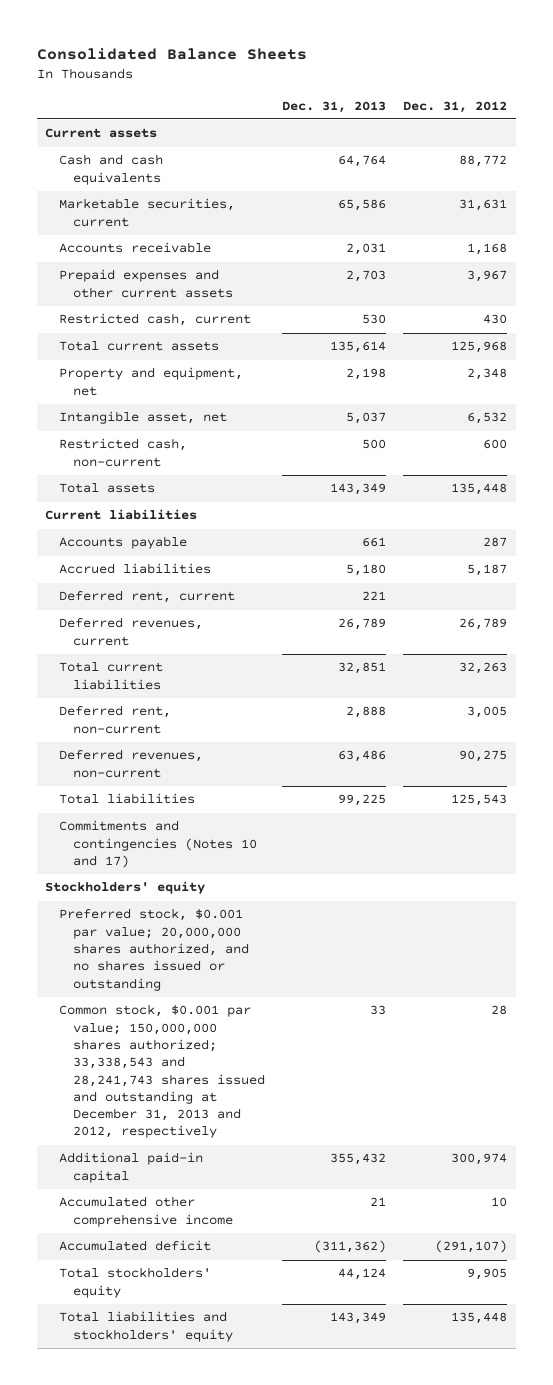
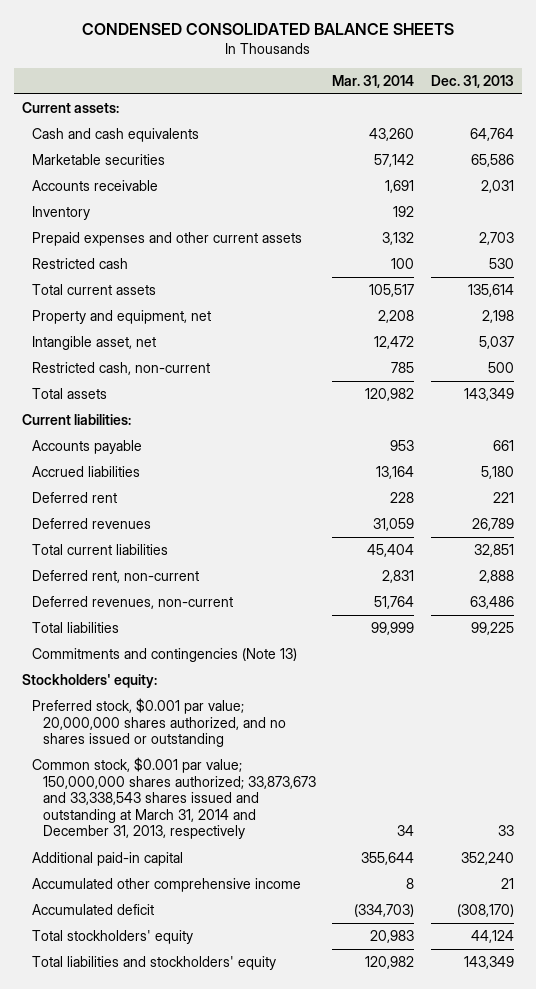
[36,48,307,61] Consolidated Balance Sheets -> [81,23,454,36] CONDENSED CONSOLIDATED BALANCE SHEETS
[403,100,508,113] Dec. 31, 2012 -> none
none -> [332,74,415,88] Mar. 31, 2014
[45,128,158,139] Current assets -> [22,102,120,114] Current assets:
[59,198,236,227] Marketable securities, current -> [32,154,166,166] Marketable securities
none -> [32,206,91,221] Inventory
[59,313,252,327] Restricted cash, current -> [32,258,129,270] Restricted cash
[45,509,198,521] Current liabilities -> [22,414,132,426] Current liabilities:
[59,590,236,604] Deferred rent, current -> [32,492,118,504] Deferred rent
[59,617,204,646] Deferred revenues, current -> [32,518,152,530] Deferred revenues
[59,820,258,869] Commitments and contingencies (Notes 10 and 17) -> [32,648,298,663] Commitments and contingencies (Note 13)
[45,881,206,895] Stockholders' equity -> [22,674,158,689] Stockholders' equity:
[59,1004,266,1139] Common stock, $0.001 par value; 150,000,000 shares authorized; 33,338,543 and 28,241,743 shares issued and outstanding at December 31, 2013 and 2012, respectively -> [32,757,316,840] Common stock, $0.001 par value; 150,000,000 shares authorized; 33,873,673 and 33,338,543 shares issued and outstanding at March 31, 2014 and December 31, 2013, respectively
[330,1153,387,1166] 355,432 -> [460,852,514,866] 352,240
[314,1240,387,1254] (311,362) -> [456,904,514,918] (308,170)

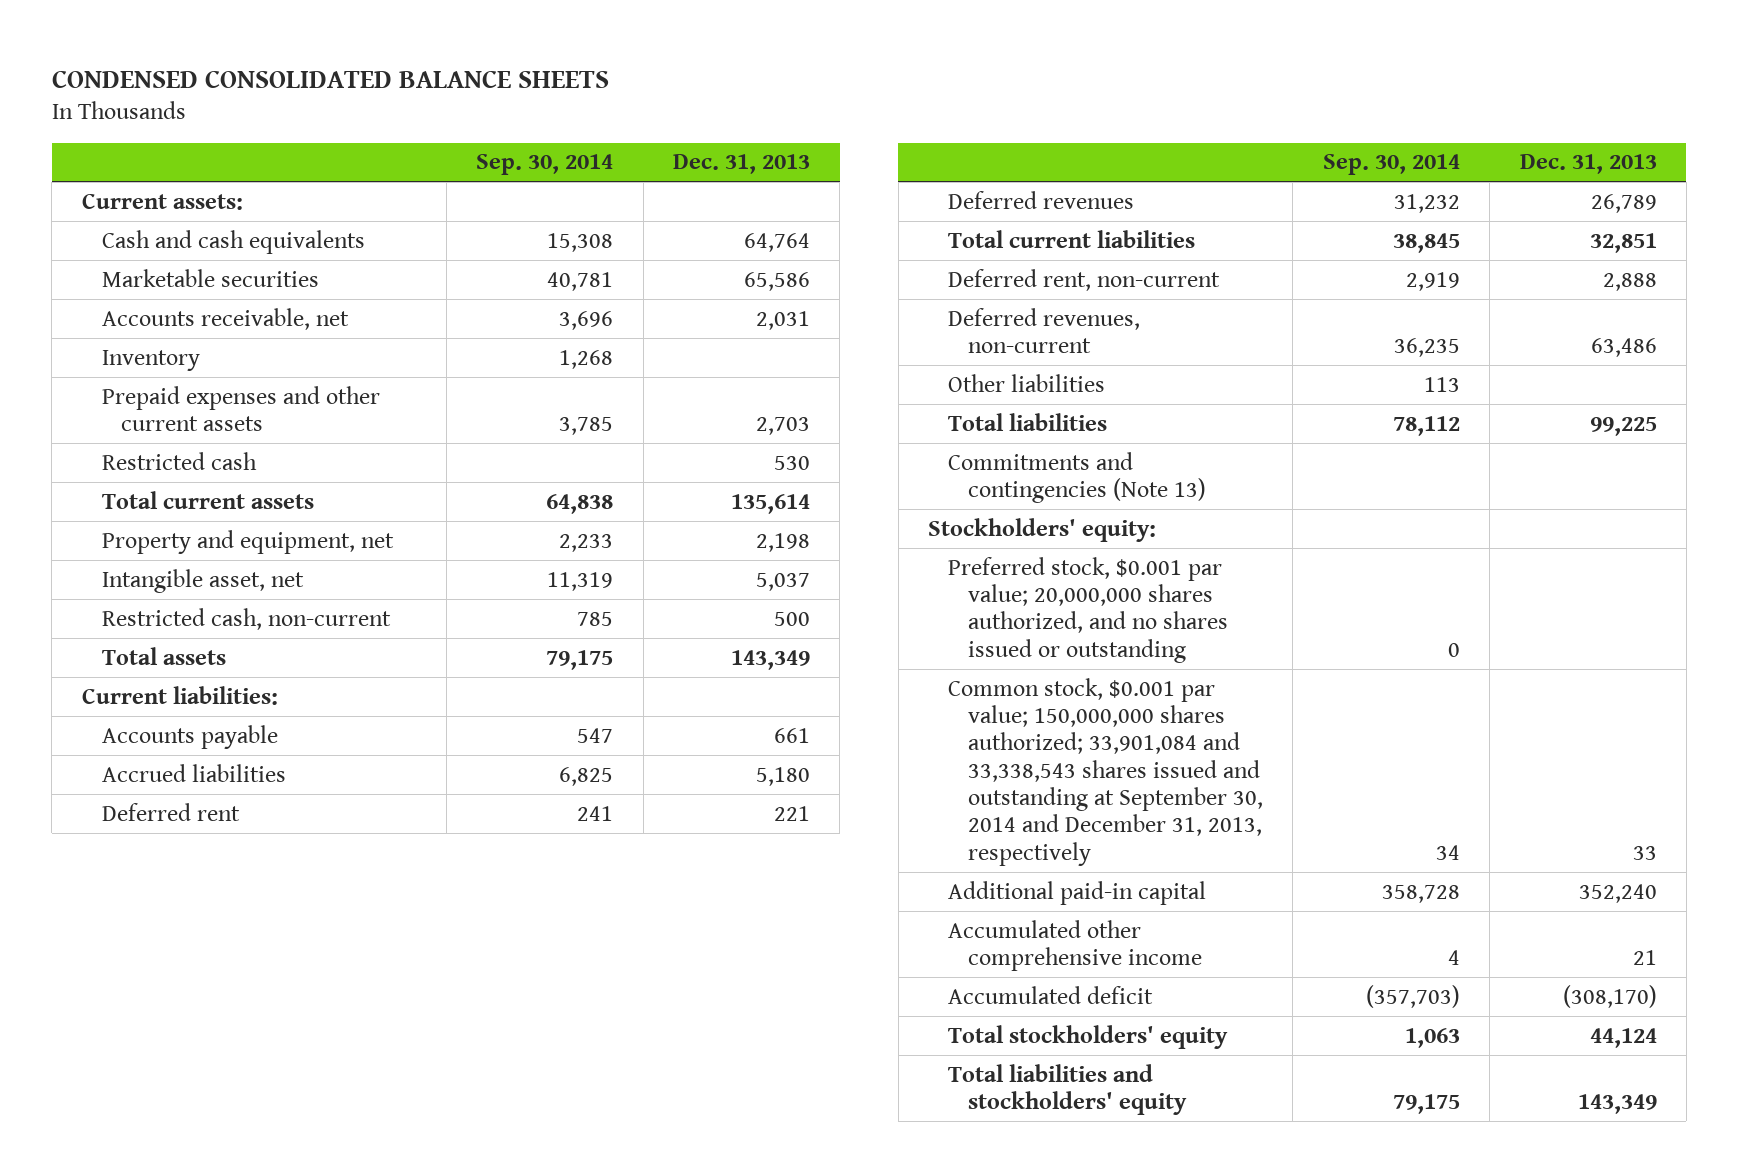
[332,74,415,88] Mar. 31, 2014 -> none
none -> [476,154,614,176] Sep. 30, 2014
[32,180,159,192] Accounts receivable -> [101,307,349,330] Accounts receivable, net
none -> [948,373,1106,392] Other liabilities
[32,757,316,840] Common stock, $0.001 par value; 150,000,000 shares authorized; 33,873,673 and 33,338,543 shares issued and outstanding at March 31, 2014 and December 31, 2013, respectively -> [948,677,1263,866] Common stock, $0.001 par value; 150,000,000 shares authorized; 33,901,084 and 33,338,543 shares issued and outstanding at September 30, 2014 and December 31, 2013, respectively

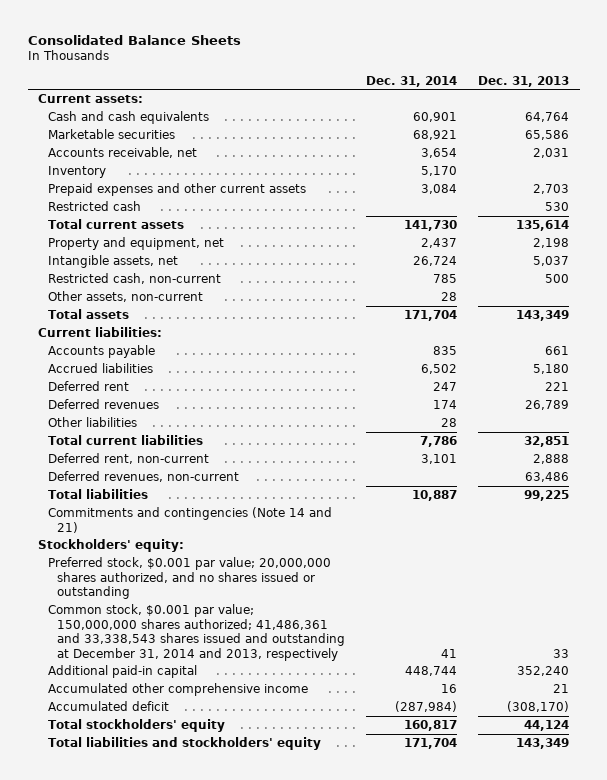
[51,69,609,88] CONDENSED CONSOLIDATED BALANCE SHEETS -> [27,35,241,46] Consolidated Balance Sheets
[476,154,614,176] Sep. 30, 2014 -> none
none -> [366,75,458,87] Dec. 31, 2014
[101,568,304,593] Intangible asset, net -> [47,254,178,268] Intangible assets, net
none -> [47,290,203,302] Other assets, non-current
[948,373,1106,392] Other liabilities -> [47,416,137,427] Other liabilities
[948,451,1206,503] Commitments and contingencies (Note 13) -> [47,506,332,533] Commitments and contingencies (Note 14 and 21)
[948,677,1263,866] Common stock, $0.001 par value; 150,000,000 shares authorized; 33,901,084 and 33,338,543 shares issued and outstanding at September 30, 2014 and December 31, 2013, respectively -> [47,603,346,661] Common stock, $0.001 par value; 150,000,000 shares authorized; 41,486,361 and 33,338,543 shares issued and outstanding at December 31, 2014 and 2013, respectively

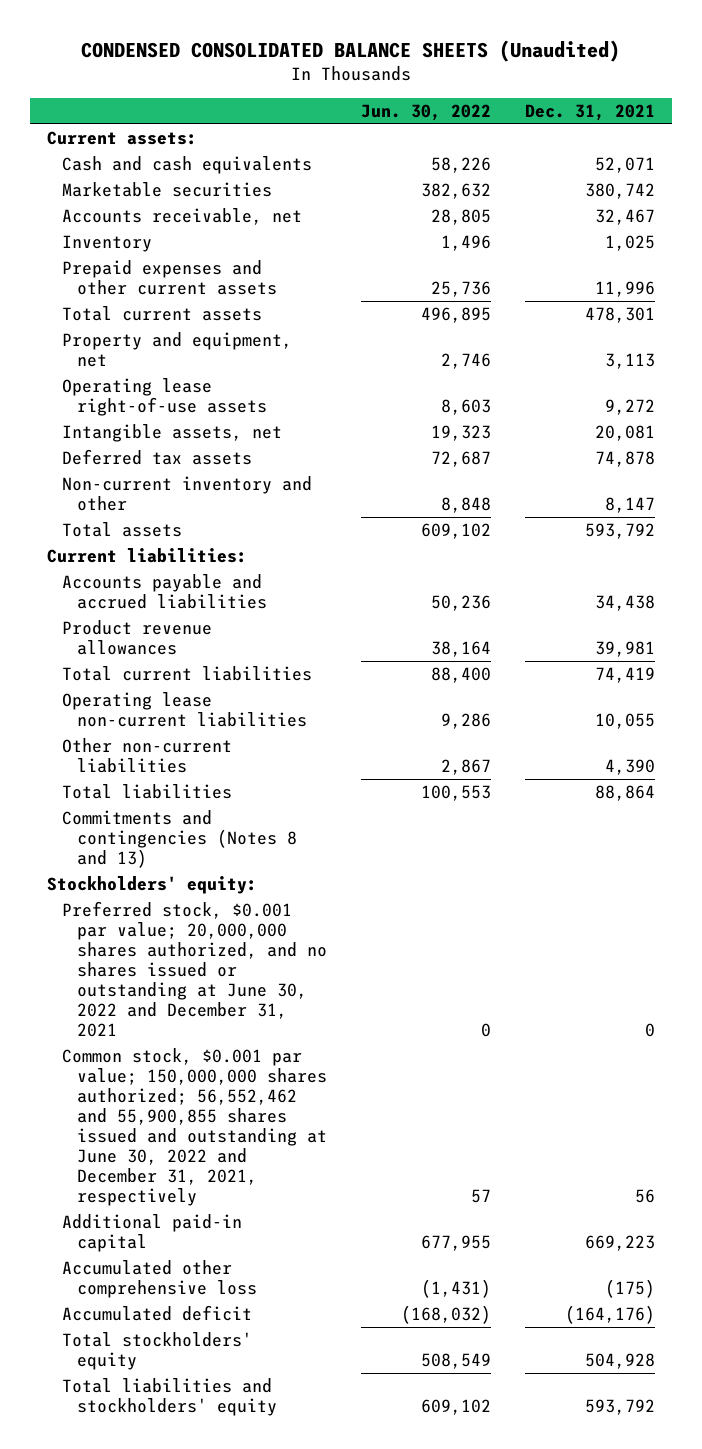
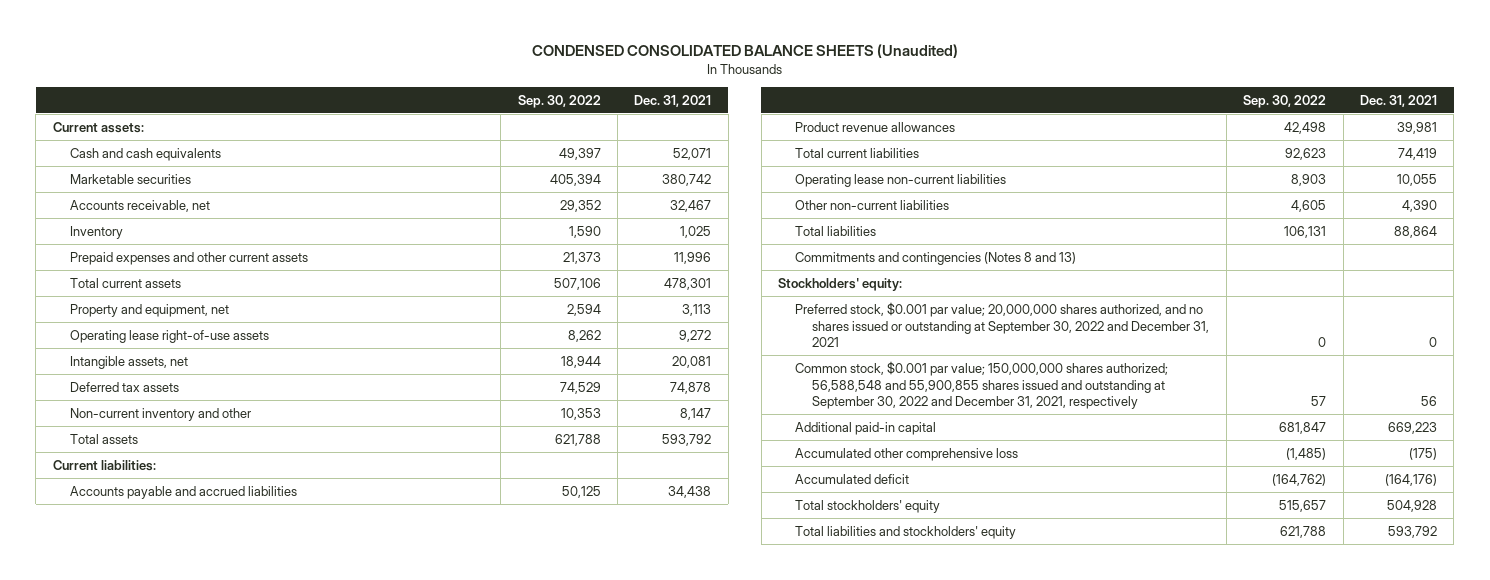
[361,103,492,121] Jun. 30, 2022 -> none
none -> [517,94,601,108] Sep. 30, 2022
[62,900,328,1038] Preferred stock, $0.001 par value; 20,000,000 shares authorized, and no shares issued or outstanding at June 30, 2022 and December 31, 2021 -> [795,301,1210,348] Preferred stock, $0.001 par value; 20,000,000 shares authorized, and no shares issued or outstanding at September 30, 2022 and December 31, 2021
[62,1047,328,1207] Common stock, $0.001 par value; 150,000,000 shares authorized; 56,552,462 and 55,900,855 shares issued and outstanding at June 30, 2022 and December 31, 2021, respectively -> [795,360,1169,410] Common stock, $0.001 par value; 150,000,000 shares authorized; 56,588,548 and 55,900,855 shares issued and outstanding at September 30, 2022 and December 31, 2021, respectively

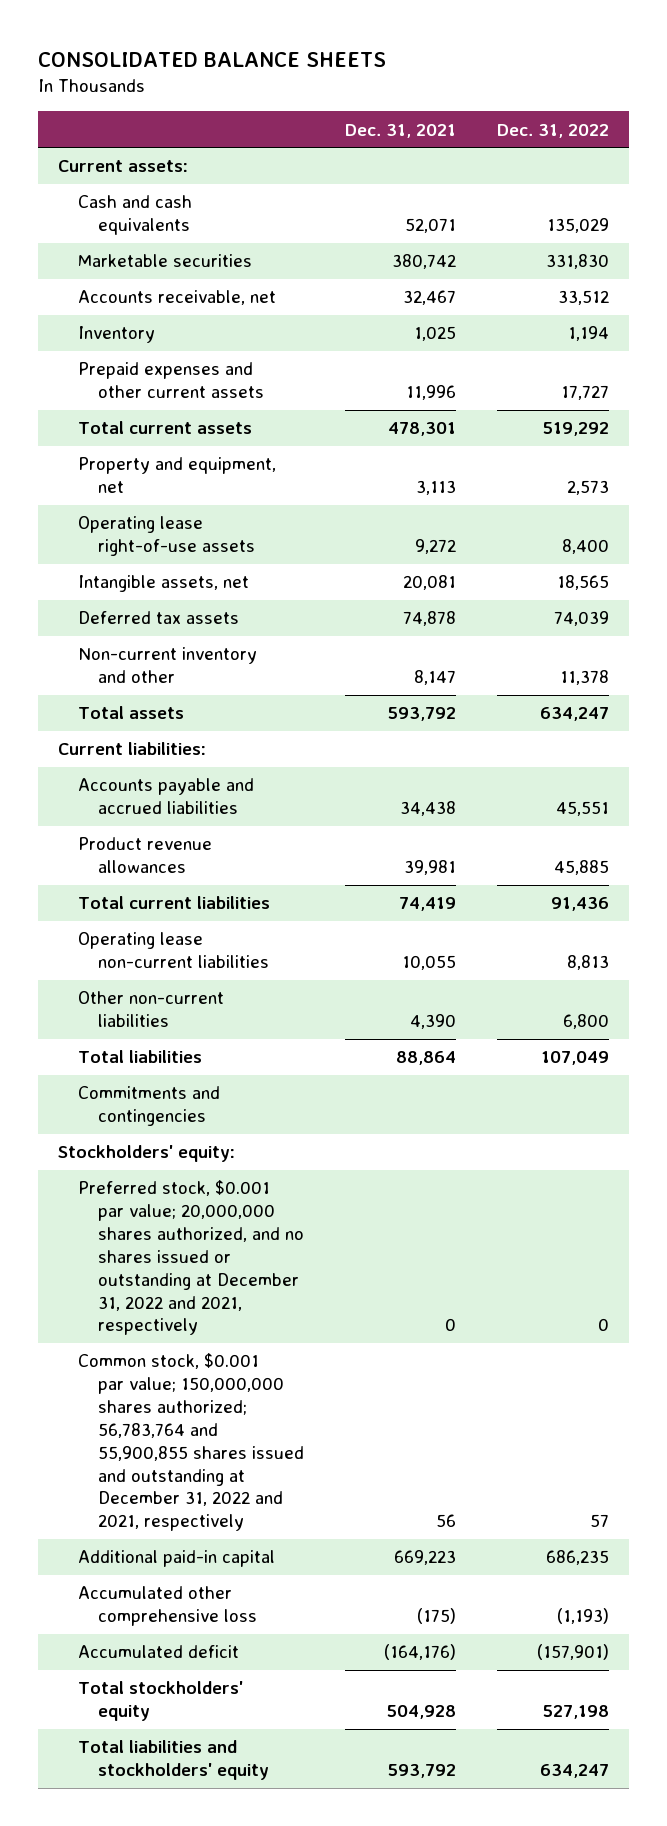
[531,44,958,59] CONDENSED CONSOLIDATED BALANCE SHEETS (Unaudited) -> [38,52,387,68] CONSOLIDATED BALANCE SHEETS
[517,94,601,108] Sep. 30, 2022 -> none
none -> [496,123,609,138] Dec. 31, 2022
[795,251,1077,265] Commitments and contingencies (Notes 8 and 13) -> [78,1086,221,1127] Commitments and contingencies
[795,301,1210,348] Preferred stock, $0.001 par value; 20,000,000 shares authorized, and no shares issued or outstanding at September 30, 2022 and December 31, 2021 -> [78,1180,305,1336] Preferred stock, $0.001 par value; 20,000,000 shares authorized, and no shares issued or outstanding at December 31, 2022 and 2021, respectively
[795,360,1169,410] Common stock, $0.001 par value; 150,000,000 shares authorized; 56,588,548 and 55,900,855 shares issued and outstanding at September 30, 2022 and December 31, 2021, respectively -> [78,1353,305,1532] Common stock, $0.001 par value; 150,000,000 shares authorized; 56,783,764 and 55,900,855 shares issued and outstanding at December 31, 2022 and 2021, respectively

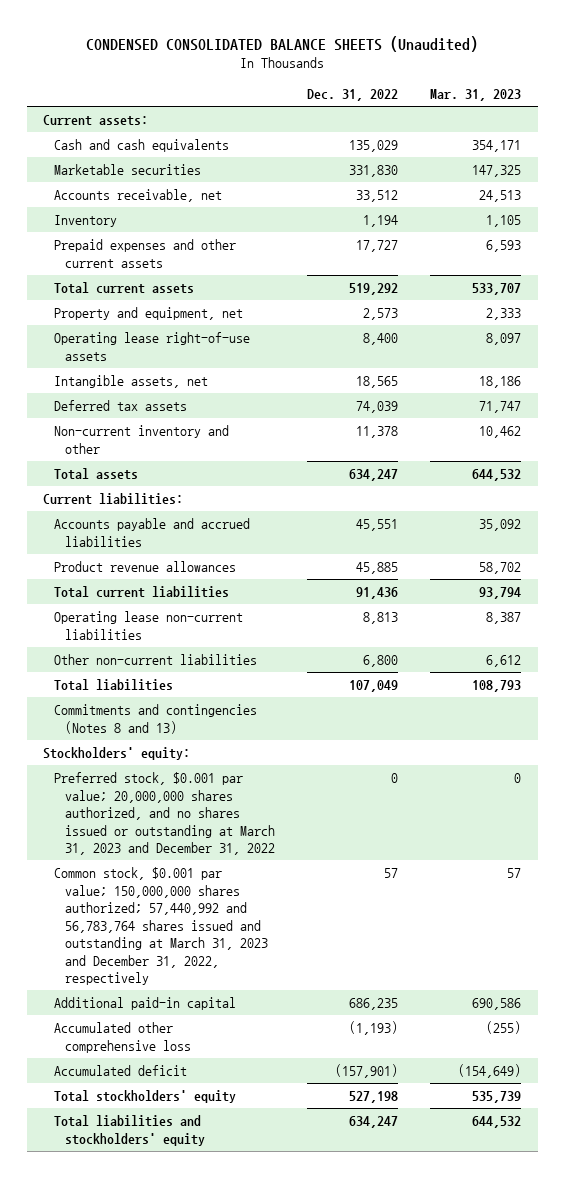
[38,52,387,68] CONSOLIDATED BALANCE SHEETS -> [86,35,479,52] CONDENSED CONSOLIDATED BALANCE SHEETS (Unaudited)
[344,123,456,138] Dec. 31, 2021 -> none
none -> [430,89,522,102] Mar. 31, 2023
[78,1086,221,1127] Commitments and contingencies -> [53,704,257,734] Commitments and contingencies (Notes 8 and 13)
[78,1180,305,1336] Preferred stock, $0.001 par value; 20,000,000 shares authorized, and no shares issued or outstanding at December 31, 2022 and 2021, respectively -> [53,772,275,856] Preferred stock, $0.001 par value; 20,000,000 shares authorized, and no shares issued or outstanding at March 31, 2023 and December 31, 2022
[78,1353,305,1532] Common stock, $0.001 par value; 150,000,000 shares authorized; 56,783,764 and 55,900,855 shares issued and outstanding at December 31, 2022 and 2021, respectively -> [53,867,268,986] Common stock, $0.001 par value; 150,000,000 shares authorized; 57,440,992 and 56,783,764 shares issued and outstanding at March 31, 2023 and December 31, 2022, respectively

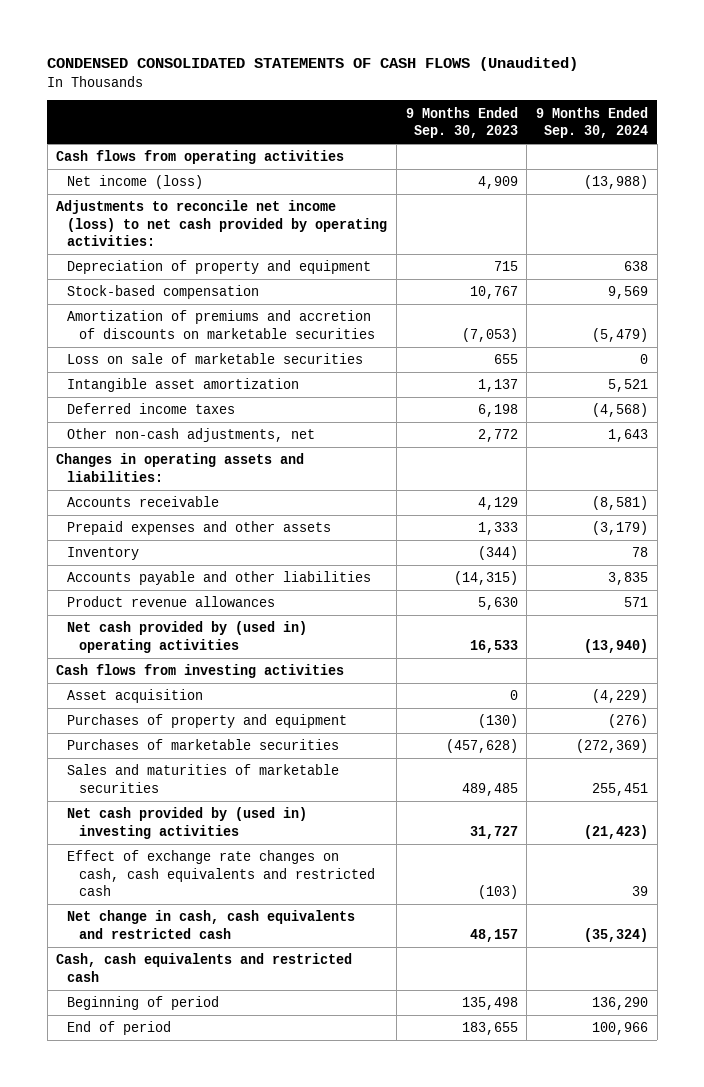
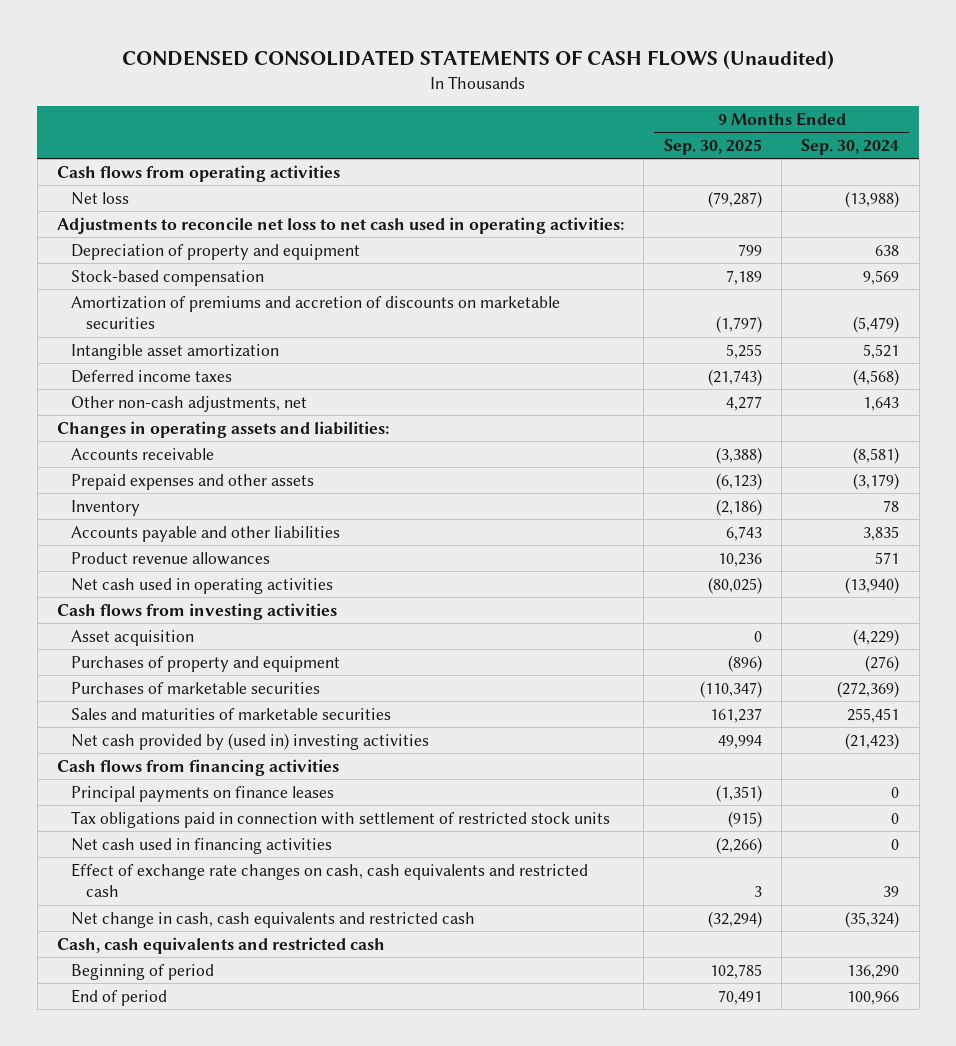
[405,106,518,139] 9 Months Ended Sep. 30, 2023 -> none
none -> [663,138,762,155] Sep. 30, 2025
[67,175,204,190] Net income (loss) -> [71,191,130,205] Net loss
[56,200,388,247] Adjustments to reconcile net income (loss) to net cash provided by operating activities: -> [57,216,625,234] Adjustments to reconcile net loss to net cash used in operating activities:
[67,353,364,365] Loss on sale of marketable securities -> none
[67,621,308,653] Net cash provided by (used in) operating activities -> [71,577,334,594] Net cash used in operating activities
none -> [57,758,340,776] Cash flows from financing activities
none -> [71,785,335,802] Principal payments on finance leases
none -> [71,810,611,828] Tax obligations paid in connection with settlement of restricted stock units
none -> [71,837,333,854] Net cash used in financing activities

